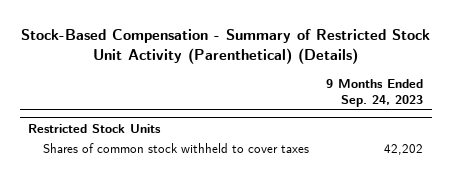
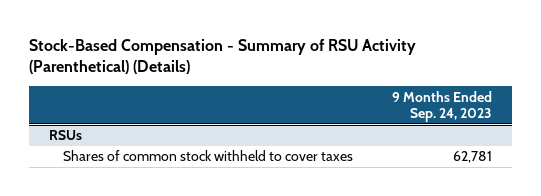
[20,28,430,65] Stock-Based Compensation - Summary of Restricted Stock Unit Activity (Parenthetical) (Details) -> [28,38,416,75] Stock-Based Compensation - Summary of RSU Activity (Parenthetical) (Details)
[28,123,162,133] Restricted Stock Units -> [48,130,82,141] RSUs
[384,143,424,155] 42,202 -> [453,151,493,164] 62,781

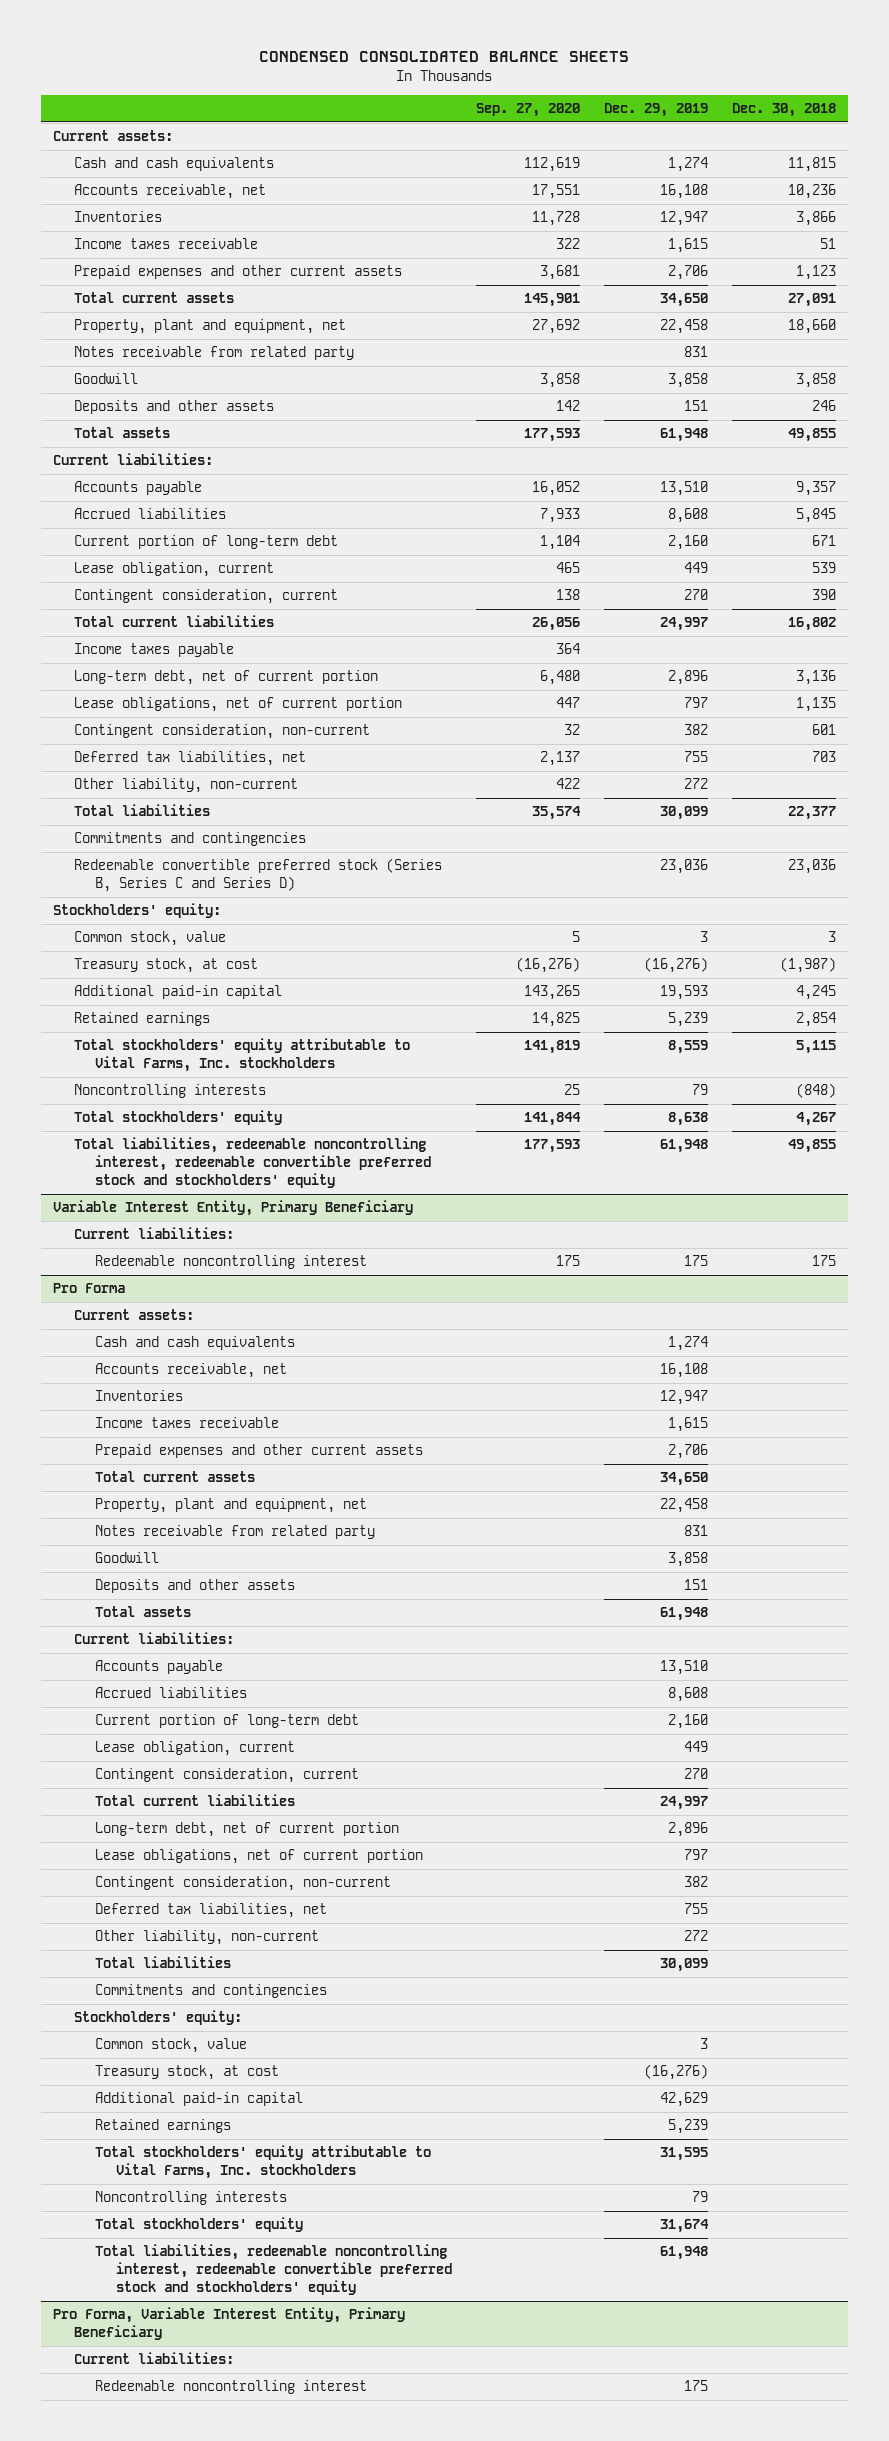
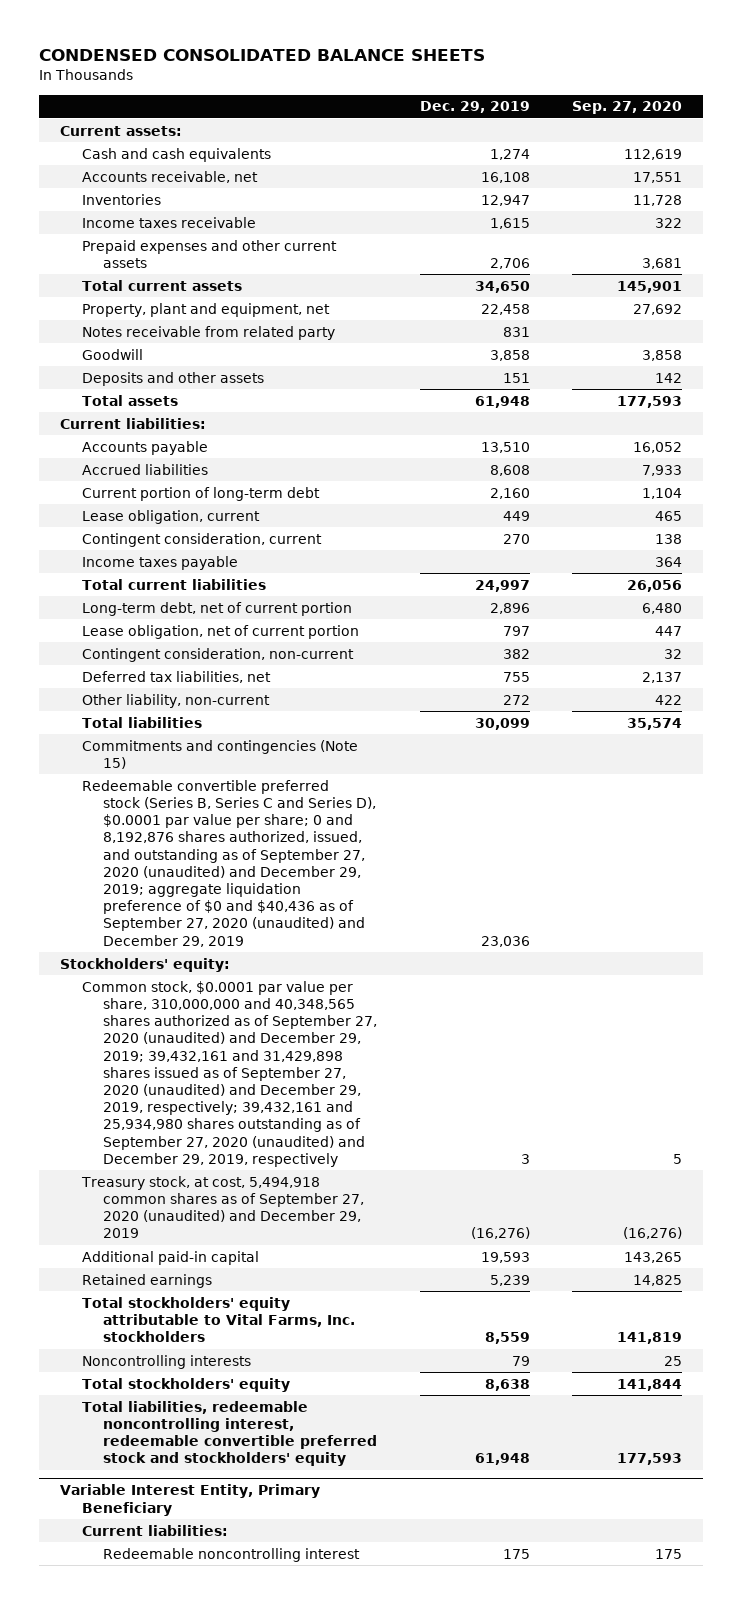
[731,103,836,118] Dec. 30, 2018 -> none
[73,615,274,628] Total current liabilities -> [81,578,266,590] Total current liabilities
[73,697,402,713] Lease obligations, net of current portion -> [81,624,359,639] Lease obligation, net of current portion
[73,832,306,847] Commitments and contingencies -> [81,739,358,769] Commitments and contingencies (Note 15)
[73,858,442,893] Redeemable convertible preferred stock (Series B, Series C and Series D) -> [81,779,377,947] Redeemable convertible preferred stock (Series B, Series C and Series D), $0.0001 par value per share; 0 and 8,192,876 shares authorized, issued, and outstanding as of September 27, 2020 (unaudited) and December 29, 2019; aggregate liquidation preference of $0 and $40,436 as of September 27, 2020 (unaudited) and December 29, 2019
[73,931,226,947] Common stock, value -> [81,980,378,1167] Common stock, $0.0001 par value per share, 310,000,000 and 40,348,565 shares authorized as of September 27, 2020 (unaudited) and December 29, 2019; 39,432,161 and 31,429,898 shares issued as of September 27, 2020 (unaudited) and December 29, 2019, respectively; 39,432,161 and 25,934,980 shares outstanding as of September 27, 2020 (unaudited) and December 29, 2019, respectively
[73,958,258,974] Treasury stock, at cost -> [80,1175,365,1239] Treasury stock, at cost, 5,494,918 common shares as of September 27, 2020 (unaudited) and December 29, 2019
[52,1283,125,1294] Pro Forma -> none
[73,1309,194,1321] Current assets: -> none
[94,1336,295,1351] Cash and cash equivalents -> none
[94,1363,287,1379] Accounts receivable, net -> none
[94,1390,183,1402] Inventories -> none
[94,1417,279,1429] Income taxes receivable -> none
[94,1444,423,1459] Prepaid expenses and other current assets -> none
[94,1471,255,1483] Total current assets -> none
[94,1498,367,1514] Property, plant and equipment, net -> none
[94,1525,375,1540] Notes receivable from related party -> none
[94,1552,159,1564] Goodwill -> none
[94,1579,295,1594] Deposits and other assets -> none
[94,1606,191,1618] Total assets -> none
[73,1632,234,1645] Current liabilities: -> none
[94,1660,223,1675] Accounts payable -> none
[94,1687,247,1699] Accrued liabilities -> none
[94,1714,359,1729] Current portion of long-term debt -> none
[94,1741,295,1757] Lease obligation, current -> none
[94,1768,359,1784] Contingent consideration, current -> none
[94,1794,295,1807] Total current liabilities -> none
[94,1822,399,1838] Long-term debt, net of current portion -> none
[94,1849,423,1865] Lease obligations, net of current portion -> none
[94,1876,391,1892] Contingent consideration, non-current -> none
[94,1903,327,1919] Deferred tax liabilities, net -> none
[94,1930,319,1946] Other liability, non-current -> none
[94,1956,231,1969] Total liabilities -> none
[94,1984,327,1999] Commitments and contingencies -> none
[73,2010,242,2026] Stockholders' equity: -> none
[94,2038,247,2054] Common stock, value -> none
[94,2065,279,2081] Treasury stock, at cost -> none
[94,2092,303,2107] Additional paid-in capital -> none
[94,2119,231,2134] Retained earnings -> none
[94,2145,431,2180] Total stockholders' equity attributable to Vital Farms, Inc. stockholders -> none
[94,2191,287,2206] Noncontrolling interests -> none
[94,2217,303,2233] Total stockholders' equity -> none
[94,2244,452,2296] Total liabilities, redeemable noncontrolling interest, redeemable convertible preferred stock and stockholders' equity -> none
[52,2307,405,2341] Pro Forma, Variable Interest Entity, Primary Beneficiary -> none
[73,2352,234,2365] Current liabilities: -> none
[94,2380,367,2395] Redeemable noncontrolling interest -> none

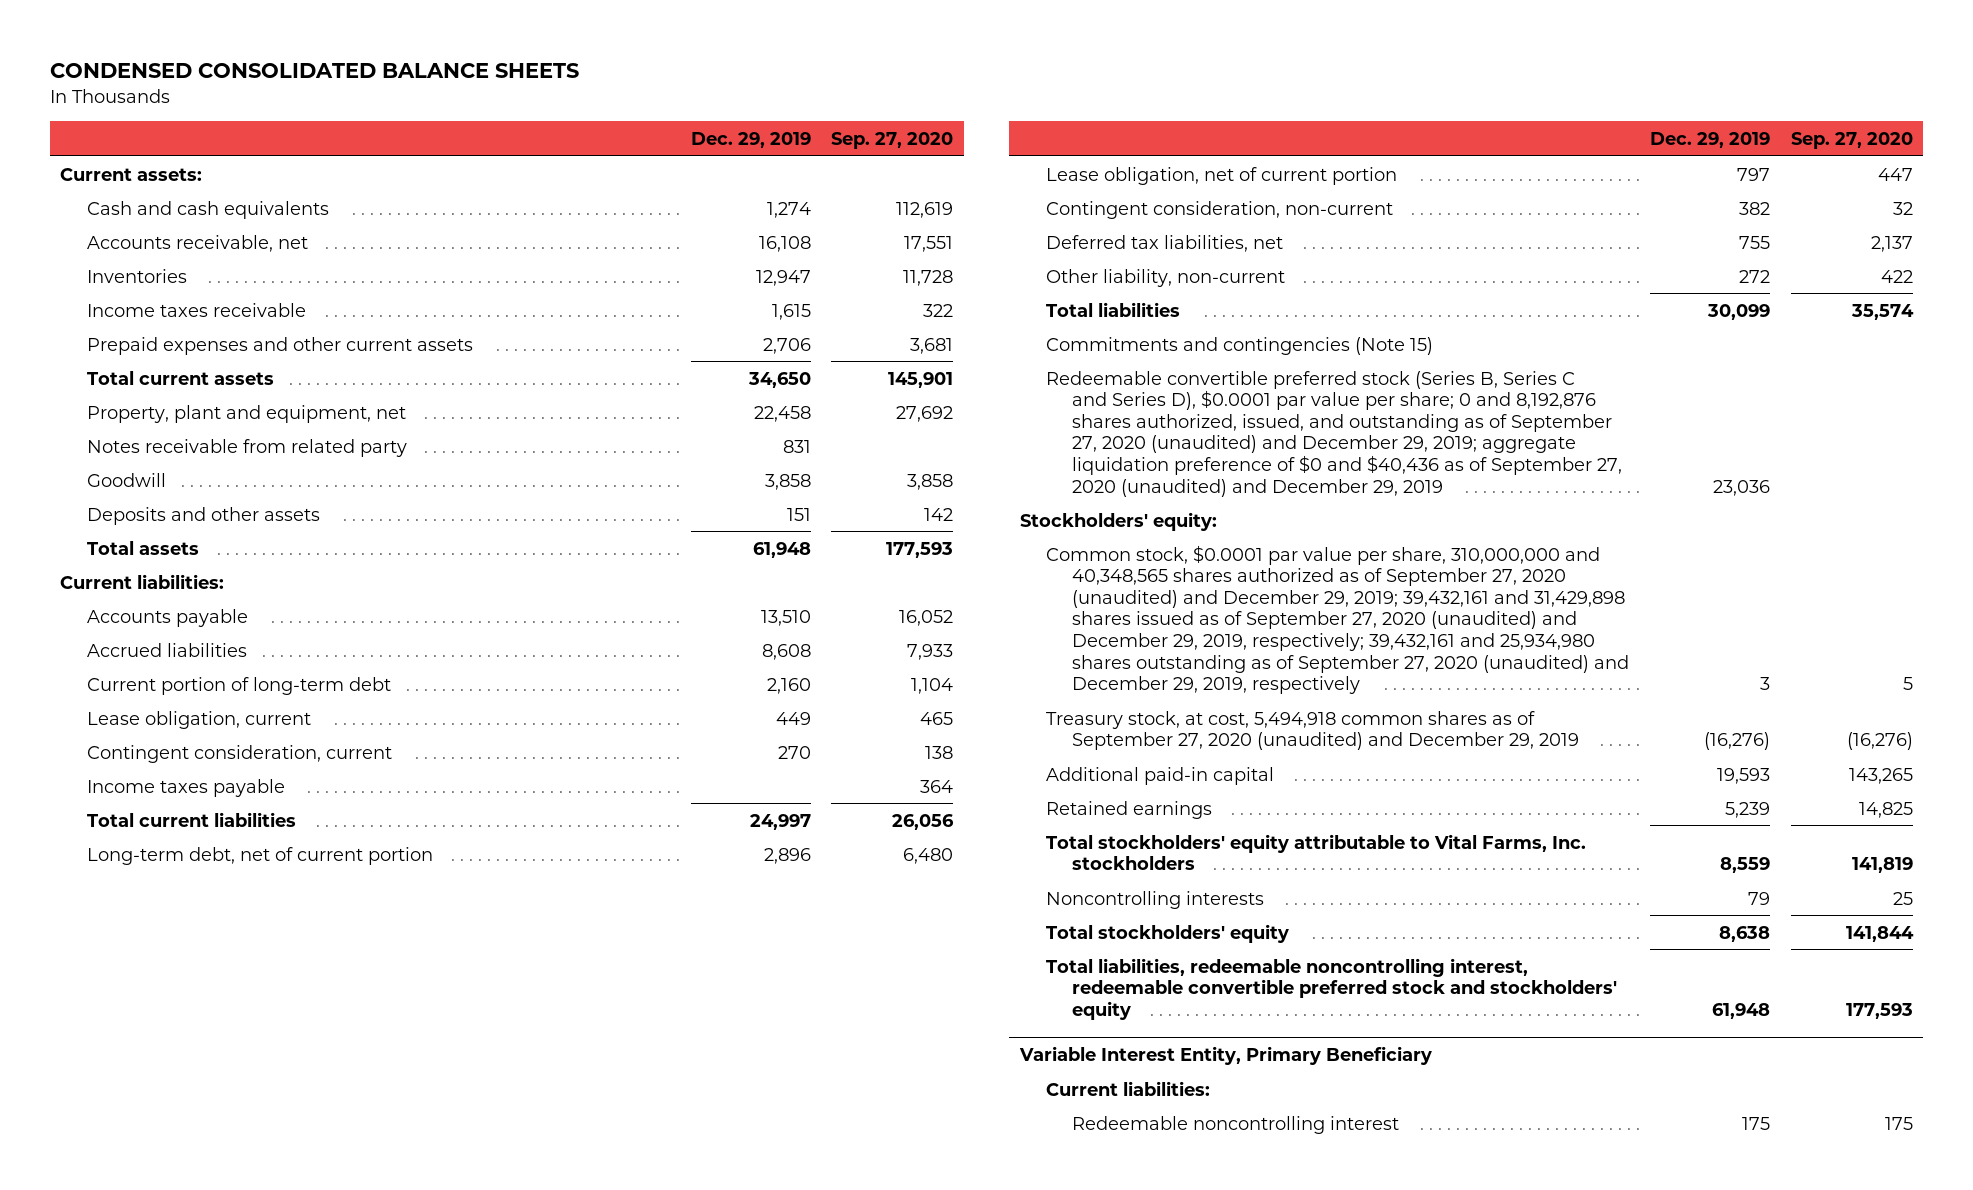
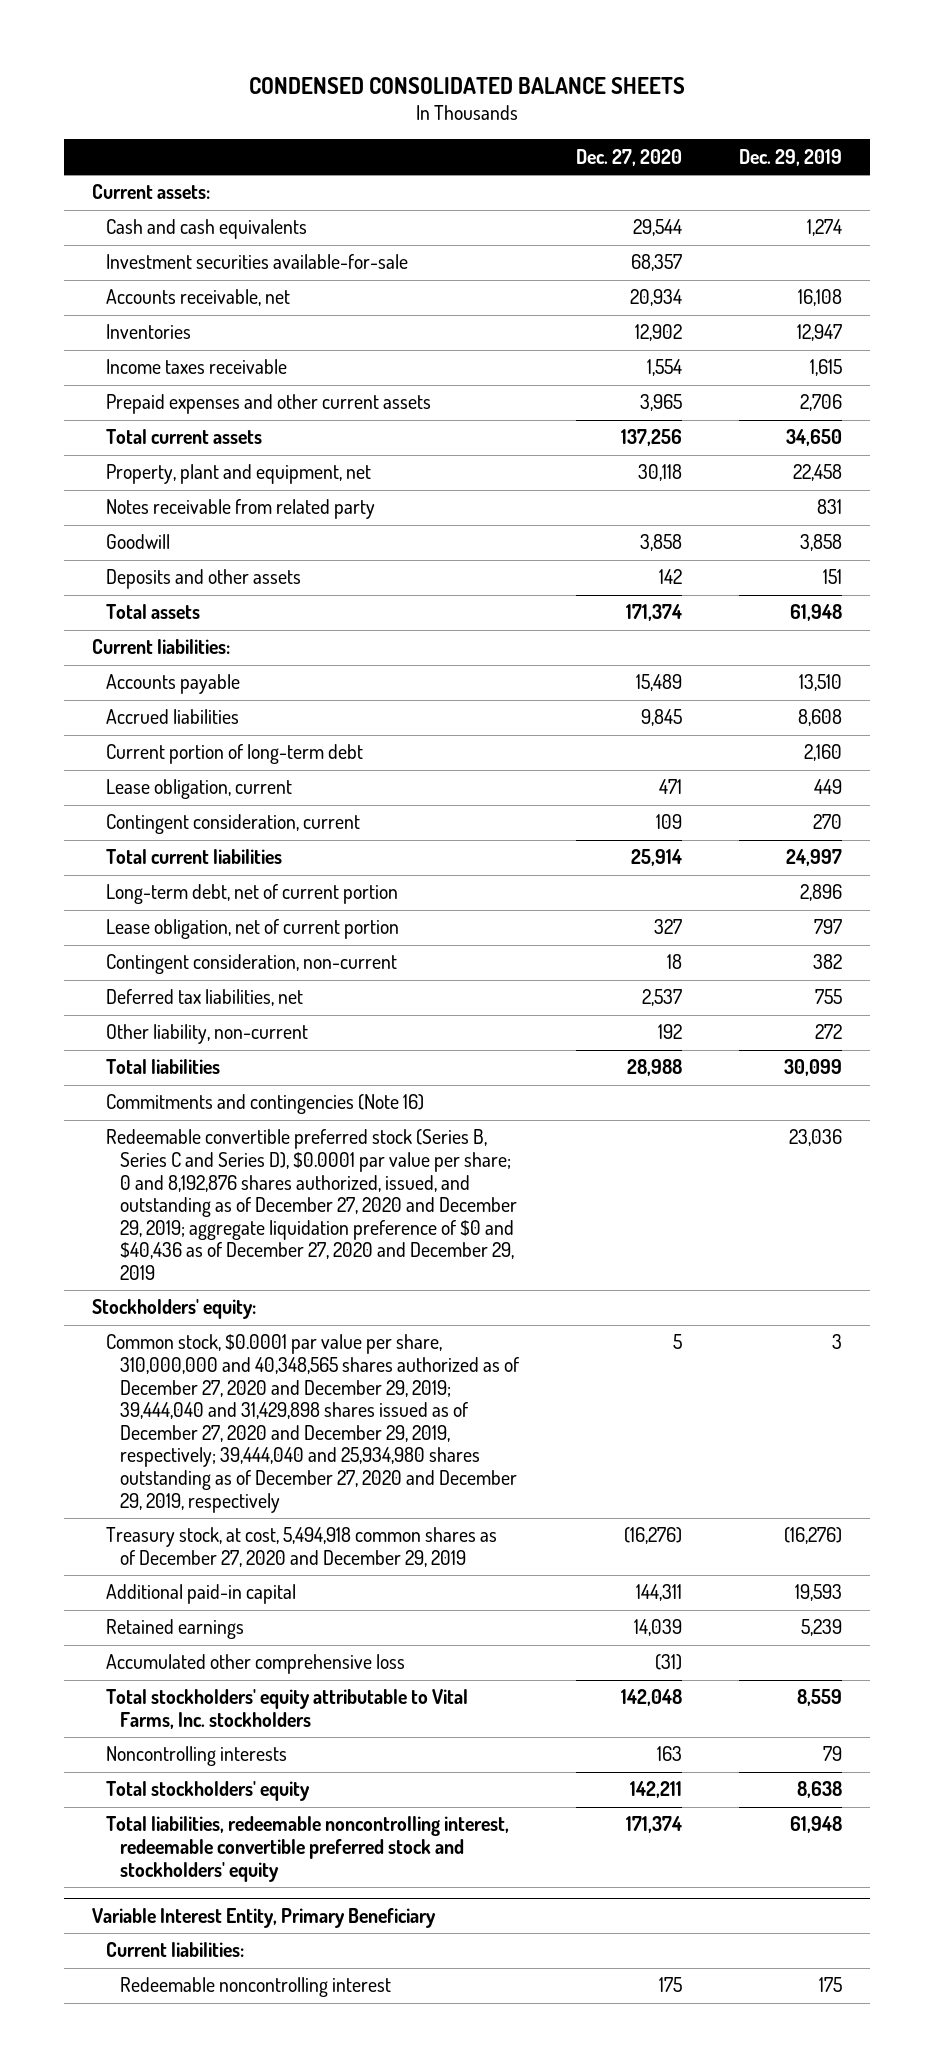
[831,131,954,149] Sep. 27, 2020 -> none
none -> [575,148,682,166] Dec. 27, 2020
none -> [105,254,408,270] Investment securities available-for-sale
[86,778,285,797] Income taxes payable -> none
[1046,336,1434,355] Commitments and contingencies (Note 15) -> [105,1094,424,1115] Commitments and contingencies (Note 16)
[1046,370,1623,497] Redeemable convertible preferred stock (Series B, Series C and Series D), $0.0001 par value per share; 0 and 8,192,876 shares authorized, issued, and outstanding as of September 27, 2020 (unaudited) and December 29, 2019; aggregate liquidation preference of $0 and $40,436 as of September 27, 2020 (unaudited) and December 29, 2019 -> [105,1129,517,1281] Redeemable convertible preferred stock (Series B, Series C and Series D), $0.0001 par value per share; 0 and 8,192,876 shares authorized, issued, and outstanding as of December 27, 2020 and December 29, 2019; aggregate liquidation preference of $0 and $40,436 as of December 27, 2020 and December 29, 2019
[1046,544,1630,695] Common stock, $0.0001 par value per share, 310,000,000 and 40,348,565 shares authorized as of September 27, 2020 (unaudited) and December 29, 2019; 39,432,161 and 31,429,898 shares issued as of September 27, 2020 (unaudited) and December 29, 2019, respectively; 39,432,161 and 25,934,980 shares outstanding as of September 27, 2020 (unaudited) and December 29, 2019, respectively -> [105,1334,519,1513] Common stock, $0.0001 par value per share, 310,000,000 and 40,348,565 shares authorized as of December 27, 2020 and December 29, 2019; 39,444,040 and 31,429,898 shares issued as of December 27, 2020 and December 29, 2019, respectively; 39,444,040 and 25,934,980 shares outstanding as of December 27, 2020 and December 29, 2019, respectively
[1046,710,1580,751] Treasury stock, at cost, 5,494,918 common shares as of September 27, 2020 (unaudited) and December 29, 2019 -> [105,1527,497,1568] Treasury stock, at cost, 5,494,918 common shares as of December 27, 2020 and December 29, 2019
none -> [105,1654,405,1675] Accumulated other comprehensive loss

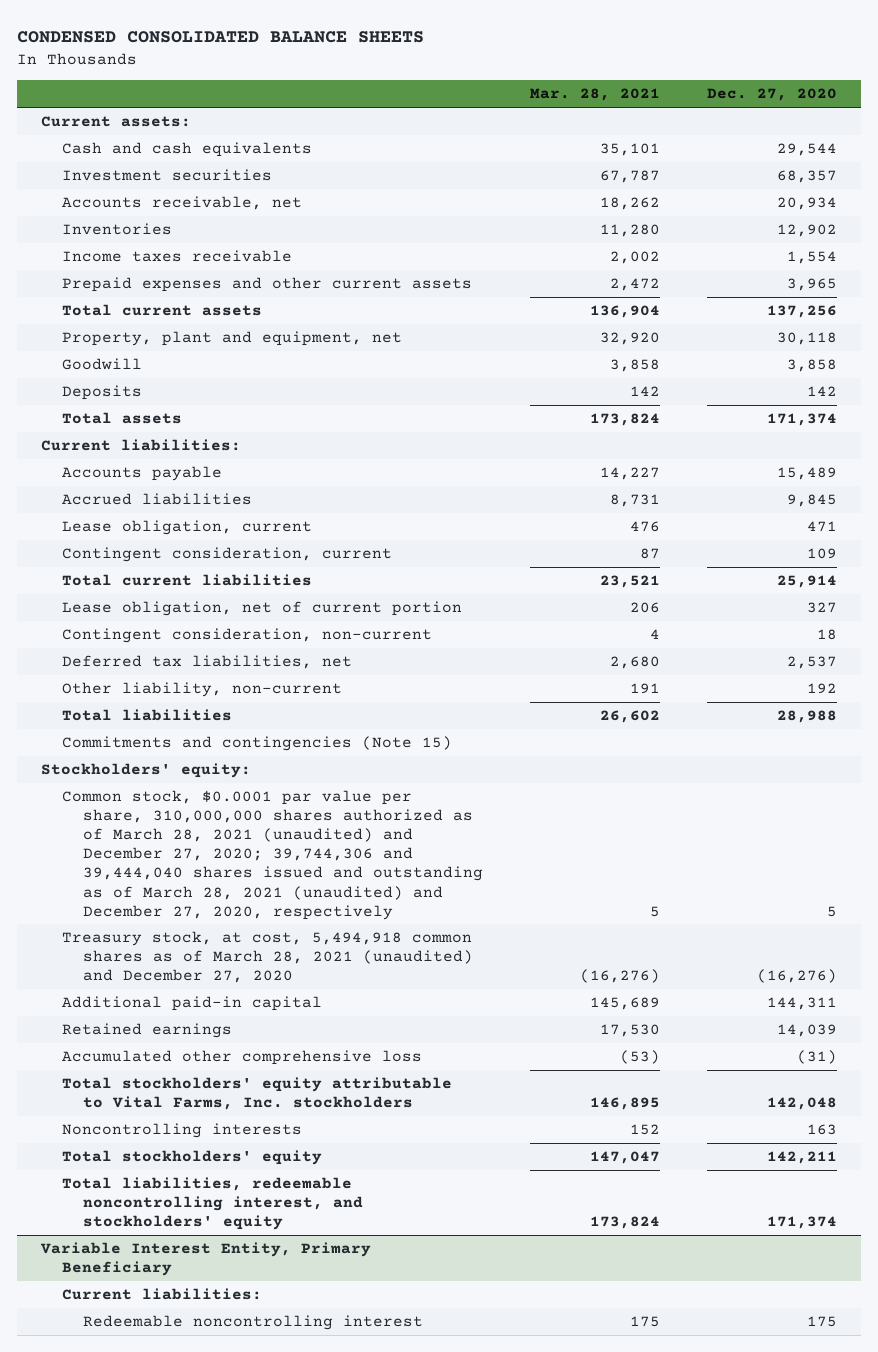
[738,148,842,166] Dec. 29, 2019 -> none
none -> [529,88,660,102] Mar. 28, 2021
[105,254,408,270] Investment securities available-for-sale -> [61,169,272,182] Investment securities
[105,499,375,520] Notes receivable from related party -> none
[105,569,301,590] Deposits and other assets -> [61,385,142,401] Deposits
[105,744,363,765] Current portion of long-term debt -> none
[105,884,398,905] Long-term debt, net of current portion -> none
[105,1129,517,1281] Redeemable convertible preferred stock (Series B, Series C and Series D), $0.0001 par value per share; 0 and 8,192,876 shares authorized, issued, and outstanding as of December 27, 2020 and December 29, 2019; aggregate liquidation preference of $0 and $40,436 as of December 27, 2020 and December 29, 2019 -> none
[105,1094,424,1115] Commitments and contingencies (Note 16) -> [61,736,452,752] Commitments and contingencies (Note 15)
[105,1334,519,1513] Common stock, $0.0001 par value per share, 310,000,000 and 40,348,565 shares authorized as of December 27, 2020 and December 29, 2019; 39,444,040 and 31,429,898 shares issued as of December 27, 2020 and December 29, 2019, respectively; 39,444,040 and 25,934,980 shares outstanding as of December 27, 2020 and December 29, 2019, respectively -> [61,790,483,920] Common stock, $0.0001 par value per share, 310,000,000 shares authorized as of March 28, 2021 (unaudited) and December 27, 2020; 39,744,306 and 39,444,040 shares issued and outstanding as of March 28, 2021 (unaudited) and December 27, 2020, respectively
[105,1527,497,1568] Treasury stock, at cost, 5,494,918 common shares as of December 27, 2020 and December 29, 2019 -> [61,931,473,984] Treasury stock, at cost, 5,494,918 common shares as of March 28, 2021 (unaudited) and December 27, 2020
[105,1816,509,1882] Total liabilities, redeemable noncontrolling interest, redeemable convertible preferred stock and stockholders' equity -> [61,1177,363,1231] Total liabilities, redeemable noncontrolling interest, and stockholders' equity

